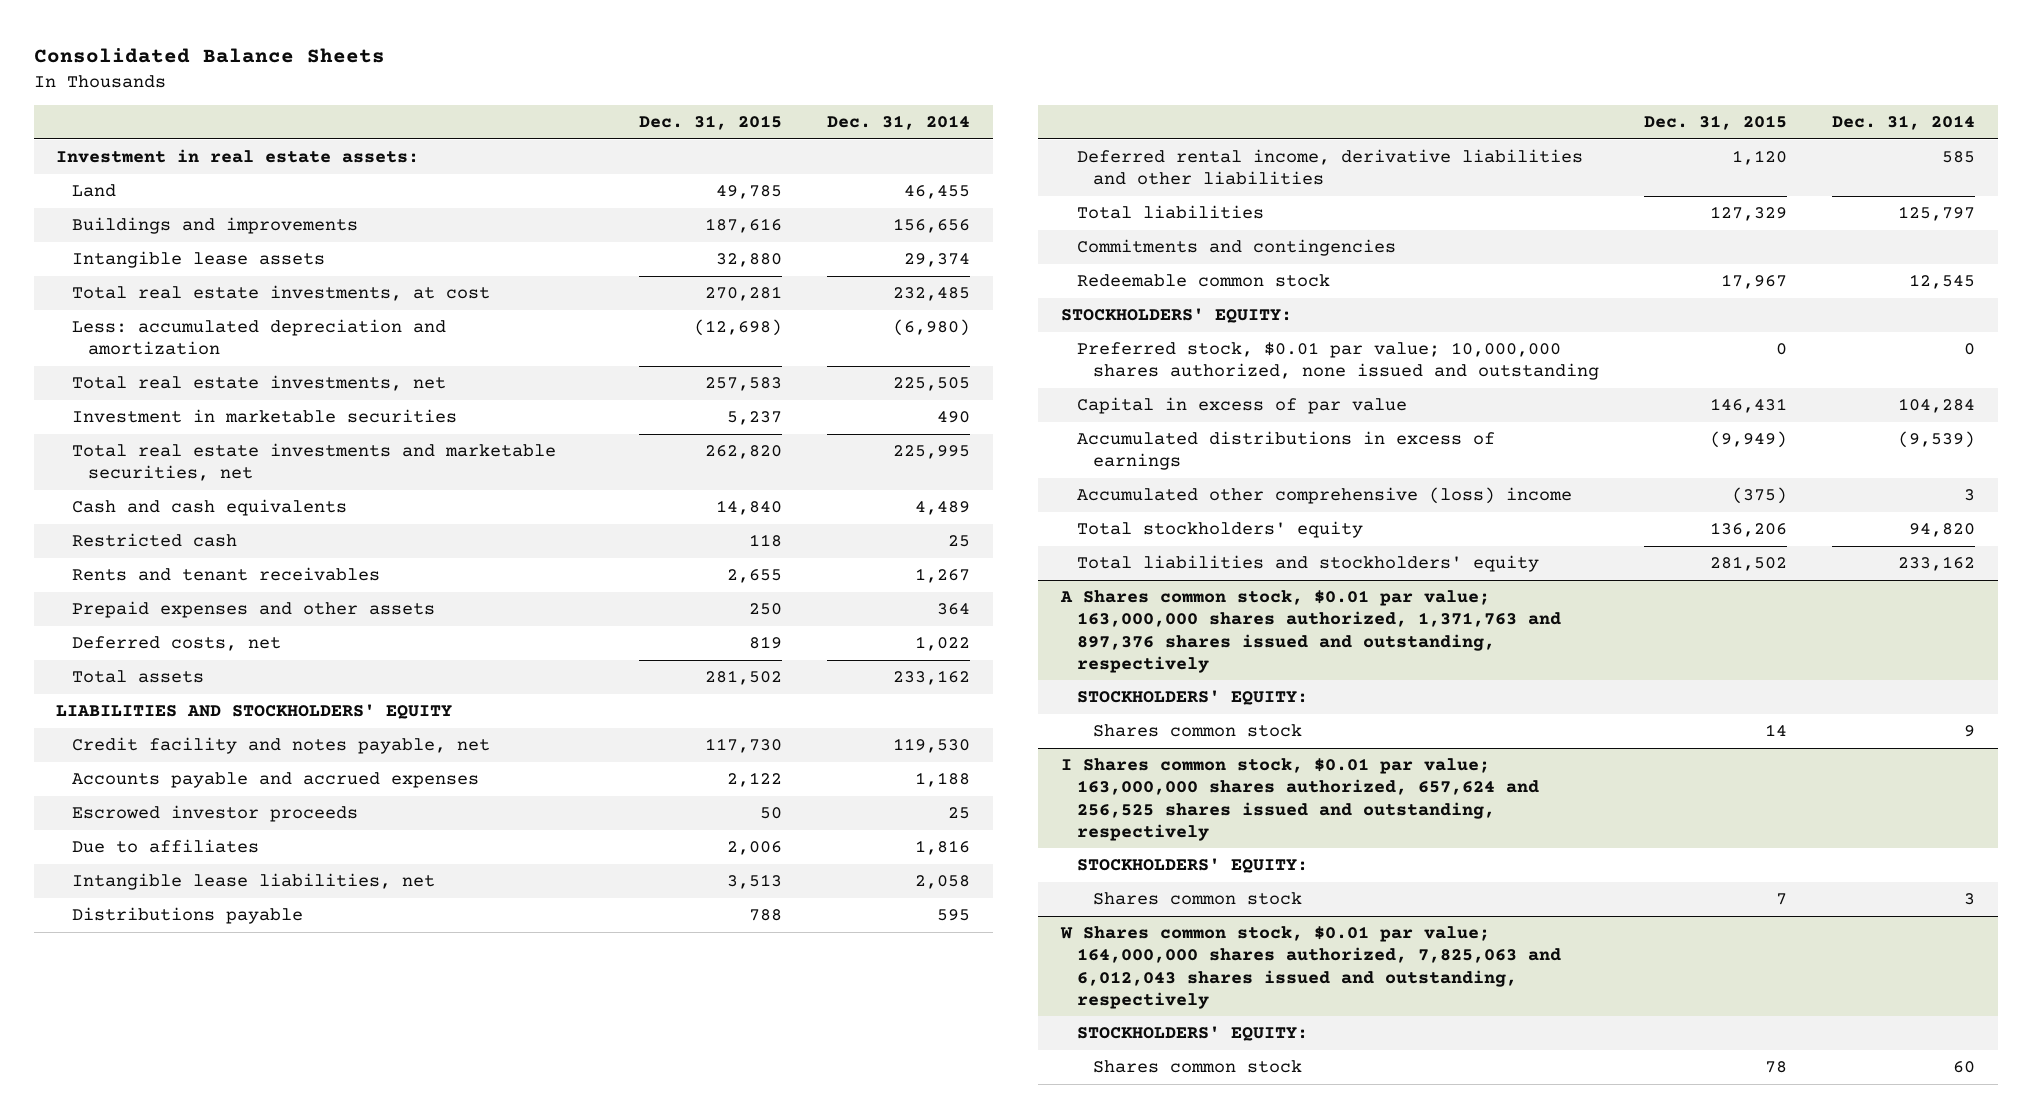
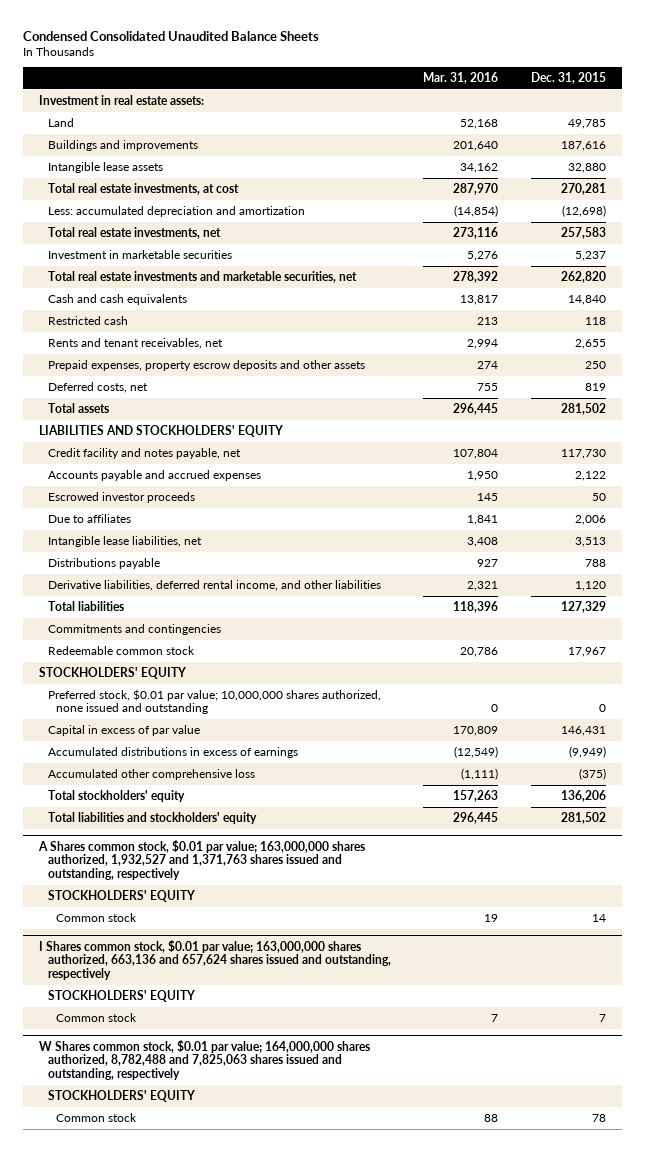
[33,47,385,63] Consolidated Balance Sheets -> [23,30,320,41] Condensed Consolidated Unaudited Balance Sheets
[827,115,971,131] Dec. 31, 2014 -> none
none -> [423,72,499,85] Mar. 31, 2016
[72,567,381,582] Rents and tenant receivables -> [47,337,223,349] Rents and tenant receivables, net
[72,601,436,619] Prepaid expenses and other assets -> [47,359,365,371] Prepaid expenses, property escrow deposits and other assets
[1077,149,1584,186] Deferred rental income, derivative liabilities and other liabilities -> [47,579,381,591] Derivative liabilities, deferred rental income, and other liabilities
[1060,308,1292,324] STOCKHOLDERS' EQUITY: -> [39,666,187,679] STOCKHOLDERS' EQUITY
[1077,487,1573,505] Accumulated other comprehensive (loss) income -> [47,768,255,780] Accumulated other comprehensive loss
[1059,590,1562,673] A Shares common stock, $0.01 par value; 163,000,000 shares authorized, 1,371,763 and 897,376 shares issued and outstanding, respectively -> [38,839,366,880] A Shares common stock, $0.01 par value; 163,000,000 shares authorized, 1,932,527 and 1,371,763 shares issued and outstanding, respectively
[1077,690,1309,706] STOCKHOLDERS' EQUITY: -> [47,889,195,902] STOCKHOLDERS' EQUITY
[1093,724,1303,738] Shares common stock -> [56,912,138,922] Common stock
[1060,758,1540,841] I Shares common stock, $0.01 par value; 163,000,000 shares authorized, 657,624 and 256,525 shares issued and outstanding, respectively -> [39,939,391,980] I Shares common stock, $0.01 par value; 163,000,000 shares authorized, 663,136 and 657,624 shares issued and outstanding, respectively
[1077,858,1309,874] STOCKHOLDERS' EQUITY: -> [47,989,195,1002] STOCKHOLDERS' EQUITY
[1093,892,1303,906] Shares common stock -> [56,1012,138,1022] Common stock
[1059,926,1562,1009] W Shares common stock, $0.01 par value; 164,000,000 shares authorized, 7,825,063 and 6,012,043 shares issued and outstanding, respectively -> [39,1039,371,1080] W Shares common stock, $0.01 par value; 164,000,000 shares authorized, 8,782,488 and 7,825,063 shares issued and outstanding, respectively
[1077,1026,1309,1042] STOCKHOLDERS' EQUITY: -> [47,1089,195,1102] STOCKHOLDERS' EQUITY
[1093,1060,1303,1074] Shares common stock -> [56,1112,138,1122] Common stock

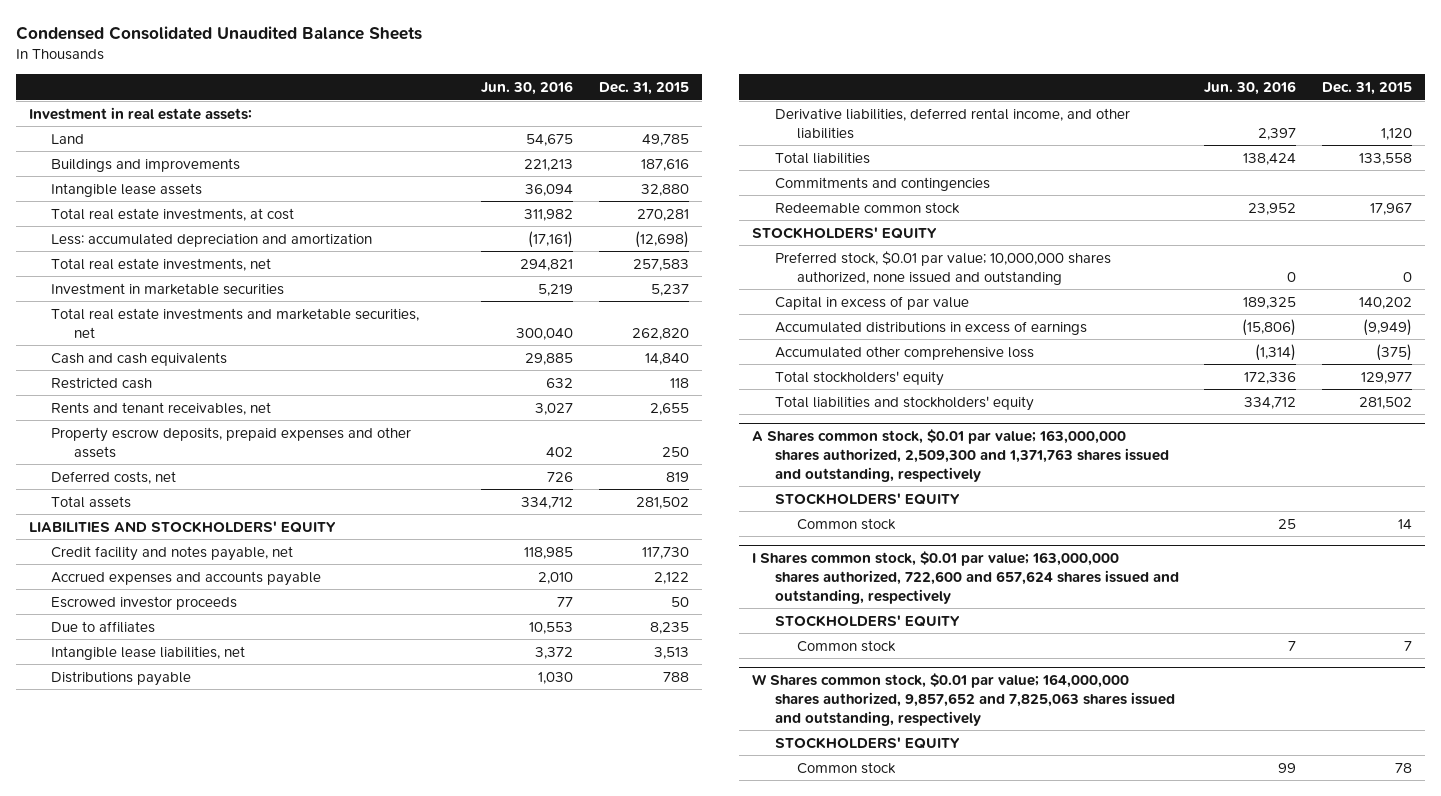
[423,72,499,85] Mar. 31, 2016 -> none
none -> [481,81,574,96] Jun. 30, 2016
[47,359,365,371] Prepaid expenses, property escrow deposits and other assets -> [51,426,412,458] Property escrow deposits, prepaid expenses and other assets
[47,469,261,481] Accounts payable and accrued expenses -> [51,570,322,586] Accrued expenses and accounts payable
[575,514,607,525] 2,006 -> [649,621,689,634] 8,235
[561,600,607,613] 127,329 -> [1359,152,1413,165] 133,558
[561,725,607,736] 146,431 -> [1359,296,1413,309] 140,202
[561,789,607,802] 136,206 -> [1361,371,1413,384] 129,977
[38,839,366,880] A Shares common stock, $0.01 par value; 163,000,000 shares authorized, 1,932,527 and 1,371,763 shares issued and outstanding, respectively -> [752,429,1169,482] A Shares common stock, $0.01 par value; 163,000,000 shares authorized, 2,509,300 and 1,371,763 shares issued and outstanding, respectively
[39,939,391,980] I Shares common stock, $0.01 par value; 163,000,000 shares authorized, 663,136 and 657,624 shares issued and outstanding, respectively -> [752,551,1179,604] I Shares common stock, $0.01 par value; 163,000,000 shares authorized, 722,600 and 657,624 shares issued and outstanding, respectively
[39,1039,371,1080] W Shares common stock, $0.01 par value; 164,000,000 shares authorized, 8,782,488 and 7,825,063 shares issued and outstanding, respectively -> [752,673,1175,726] W Shares common stock, $0.01 par value; 164,000,000 shares authorized, 9,857,652 and 7,825,063 shares issued and outstanding, respectively

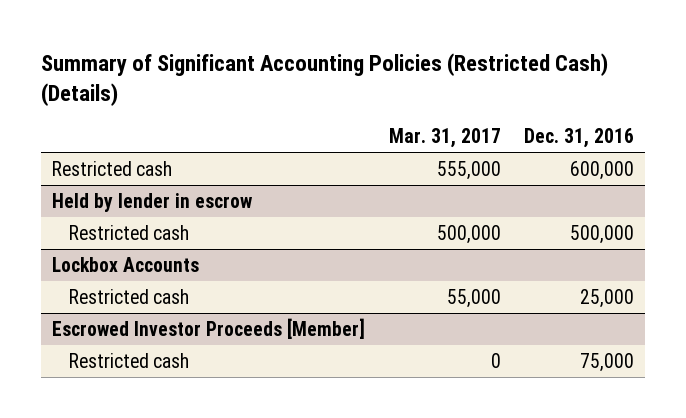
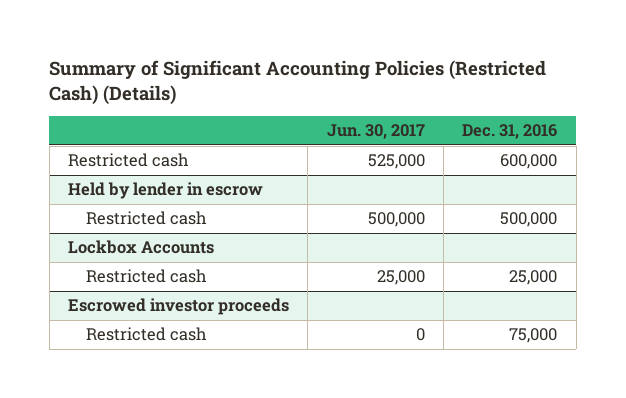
[388,128,501,149] Mar. 31, 2017 -> none
none -> [326,124,425,140] Jun. 30, 2017
[52,317,366,339] Escrowed Investor Proceeds [Member] -> [68,298,290,316] Escrowed investor proceeds

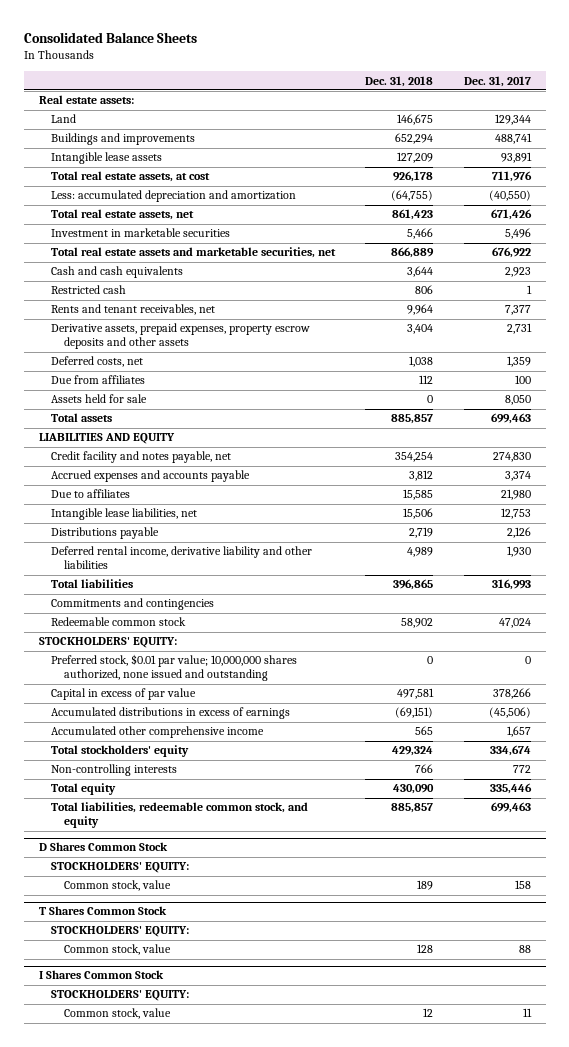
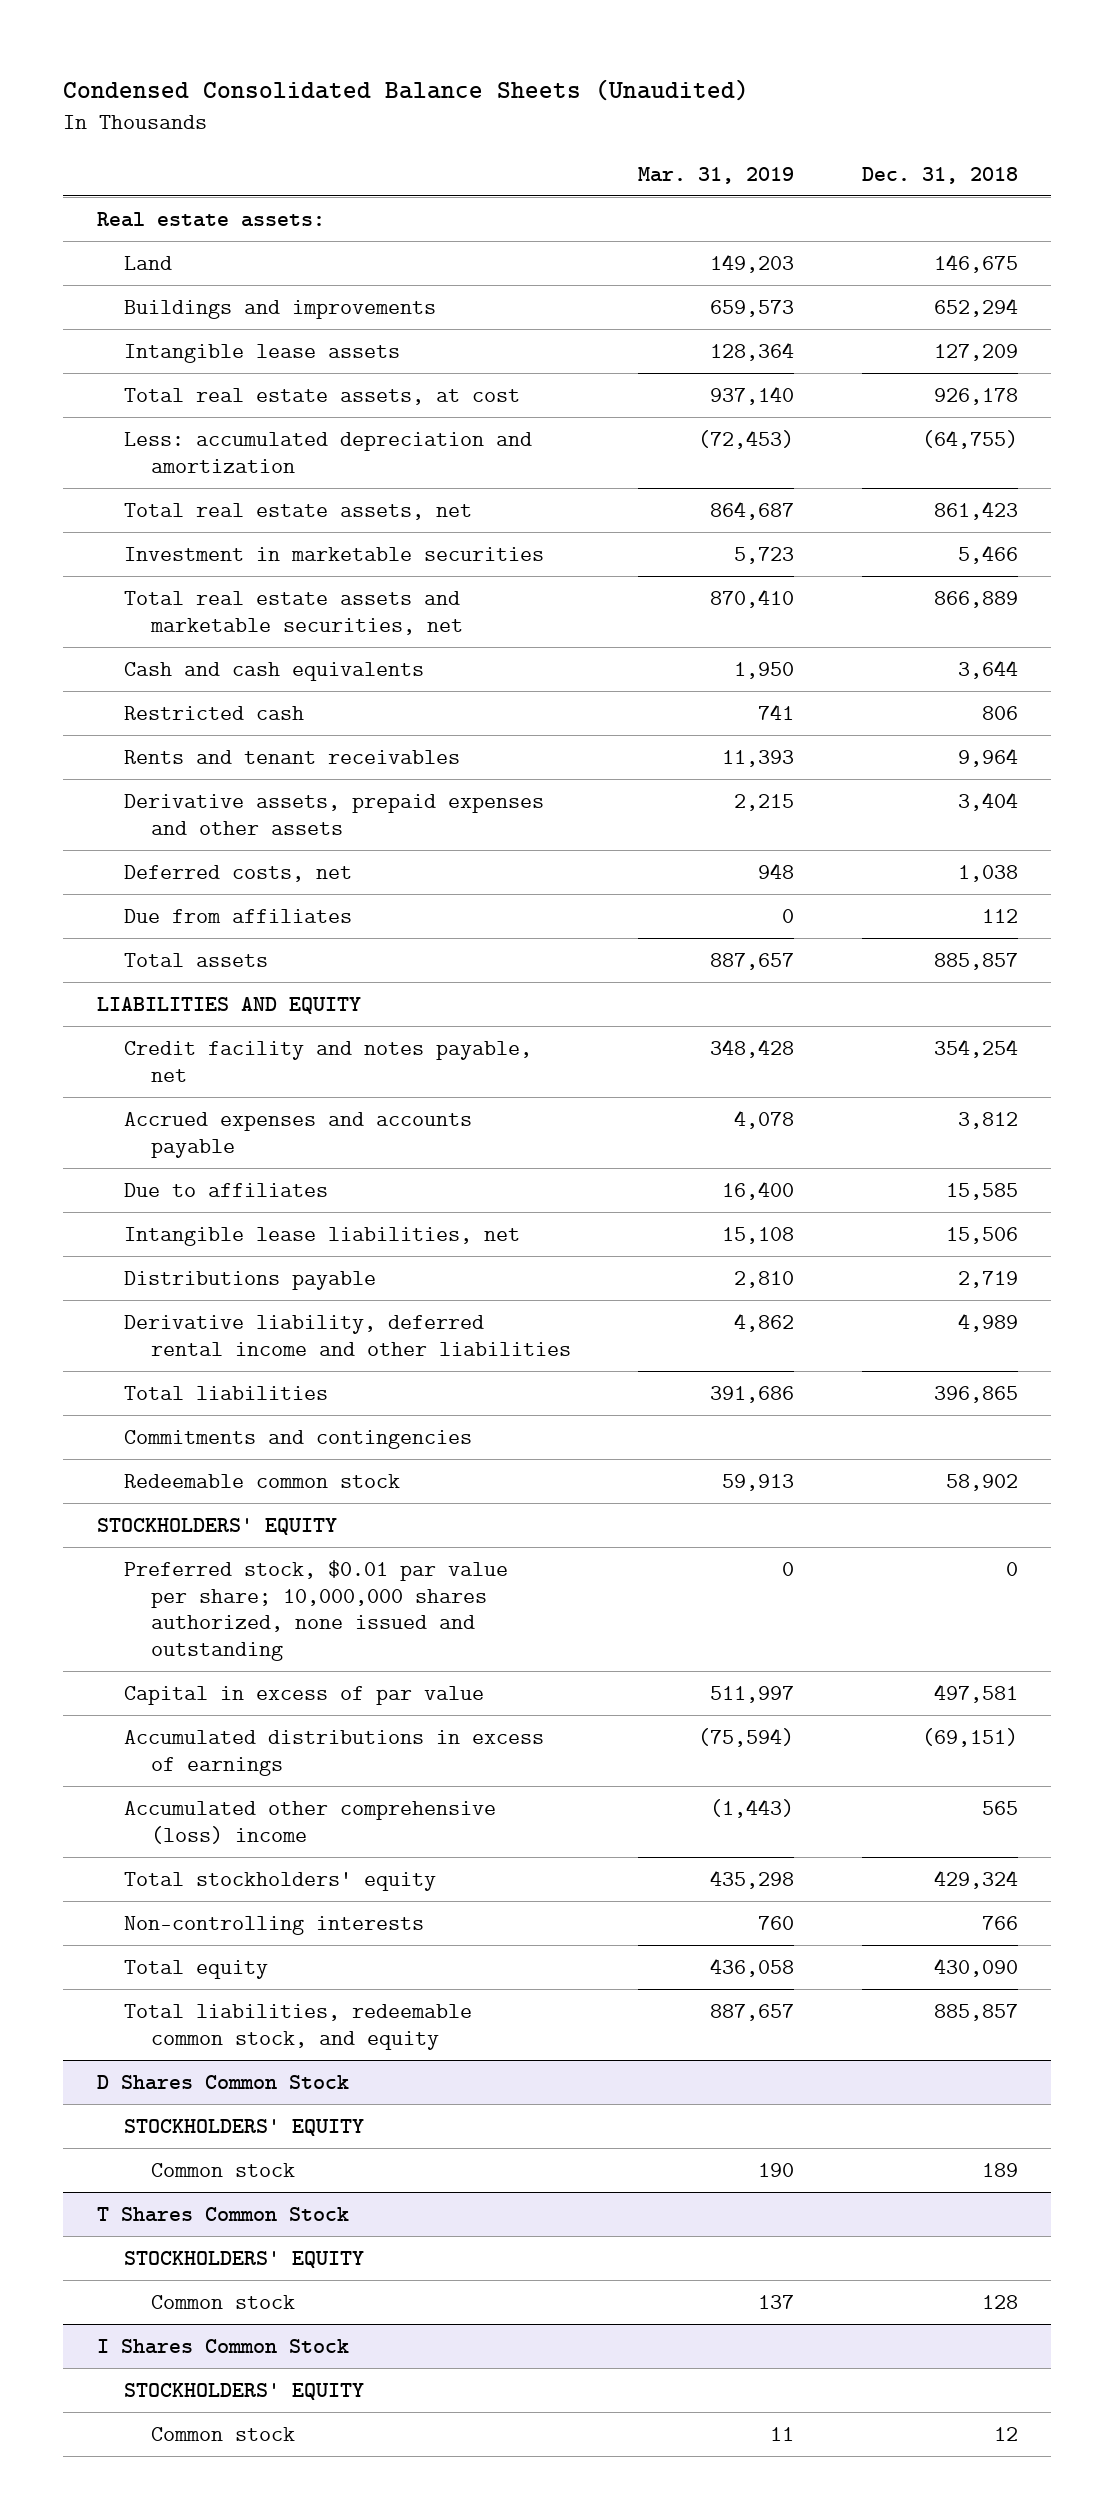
[23,31,197,43] Consolidated Balance Sheets -> [63,79,750,102] Condensed Consolidated Balance Sheets (Unaudited)
[463,75,531,87] Dec. 31, 2017 -> none
none -> [638,166,795,184] Mar. 31, 2019
[51,304,216,316] Rents and tenant receivables, net -> [123,749,460,764] Rents and tenant receivables
[51,323,311,350] Derivative assets, prepaid expenses, property escrow deposits and other assets -> [123,793,544,835] Derivative assets, prepaid expenses and other assets
[51,394,148,404] Assets held for sale -> none
[51,546,313,570] Deferred rental income, derivative liability and other liabilities -> [123,1314,572,1356] Derivative liability, deferred rental income and other liabilities
[38,637,177,649] STOCKHOLDERS' EQUITY: -> [96,1517,337,1535] STOCKHOLDERS' EQUITY
[51,654,298,682] Preferred stock, $0.01 par value; 10,000,000 shares authorized, none issued and outstanding -> [123,1559,508,1662] Preferred stock, $0.01 par value per share; 10,000,000 shares authorized, none issued and outstanding
[51,726,265,739] Accumulated other comprehensive income -> [123,1800,496,1844] Accumulated other comprehensive (loss) income
[51,862,190,874] STOCKHOLDERS' EQUITY: -> [123,2118,364,2136] STOCKHOLDERS' EQUITY
[63,880,171,892] Common stock, value -> [151,2162,296,2177] Common stock
[51,926,190,938] STOCKHOLDERS' EQUITY: -> [123,2250,364,2268] STOCKHOLDERS' EQUITY
[63,944,171,956] Common stock, value -> [151,2294,296,2309] Common stock
[51,990,190,1002] STOCKHOLDERS' EQUITY: -> [123,2382,364,2400] STOCKHOLDERS' EQUITY
[63,1008,171,1020] Common stock, value -> [151,2426,296,2441] Common stock

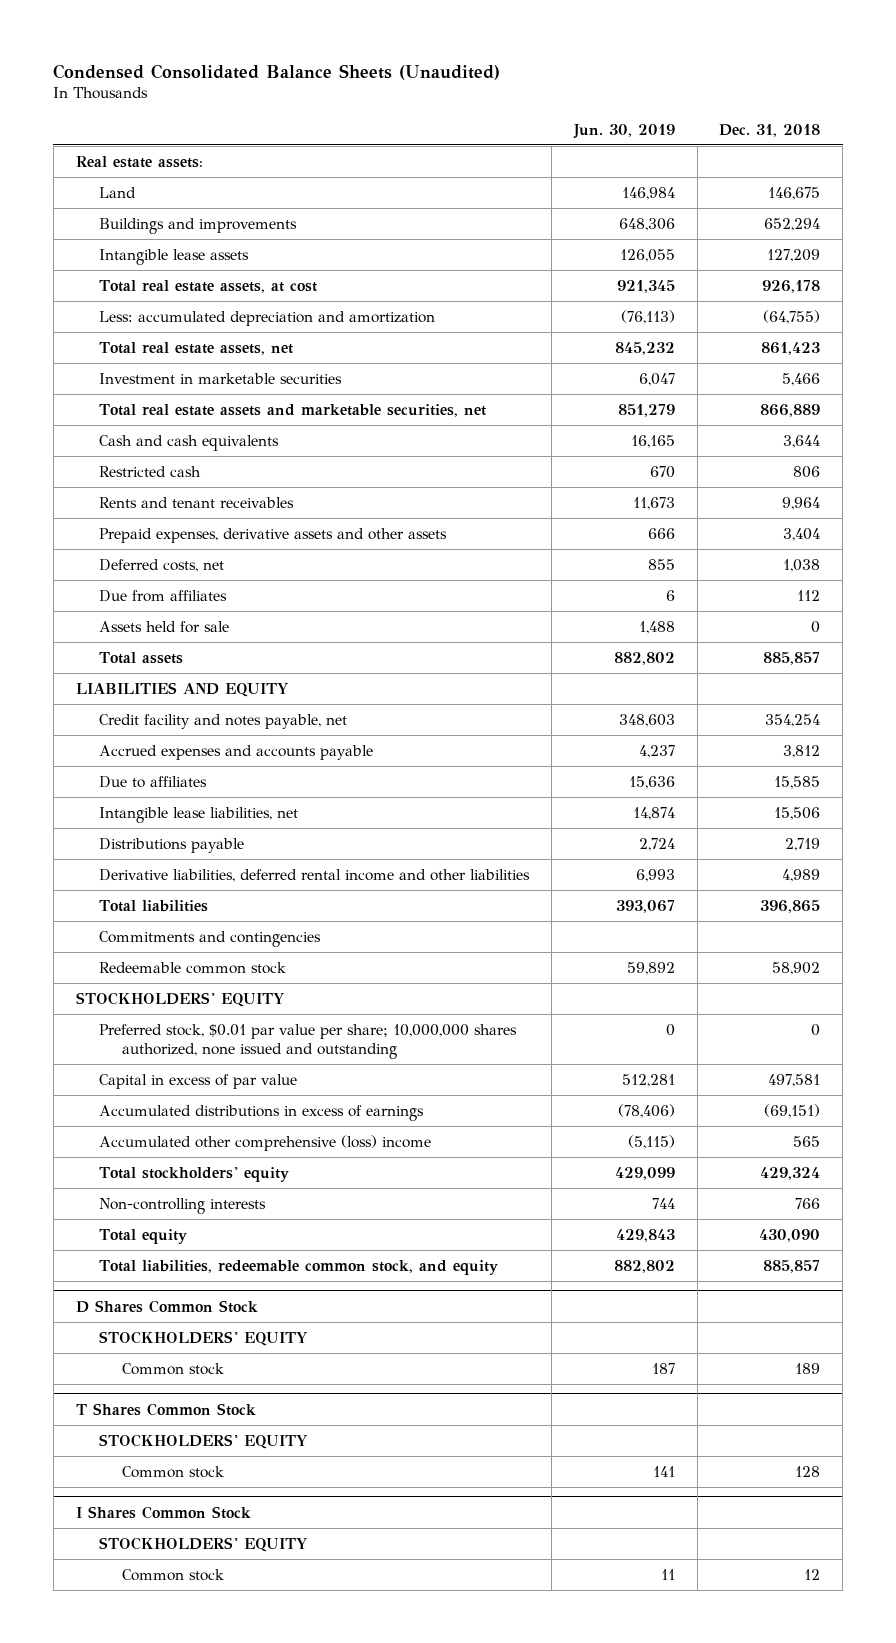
[638,166,795,184] Mar. 31, 2019 -> none
none -> [572,123,675,139] Jun. 30, 2019
[123,793,544,835] Derivative assets, prepaid expenses and other assets -> [99,527,448,543] Prepaid expenses, derivative assets and other assets
none -> [99,620,230,633] Assets held for sale
[123,1314,572,1356] Derivative liability, deferred rental income and other liabilities -> [99,868,531,882] Derivative liabilities, deferred rental income and other liabilities

